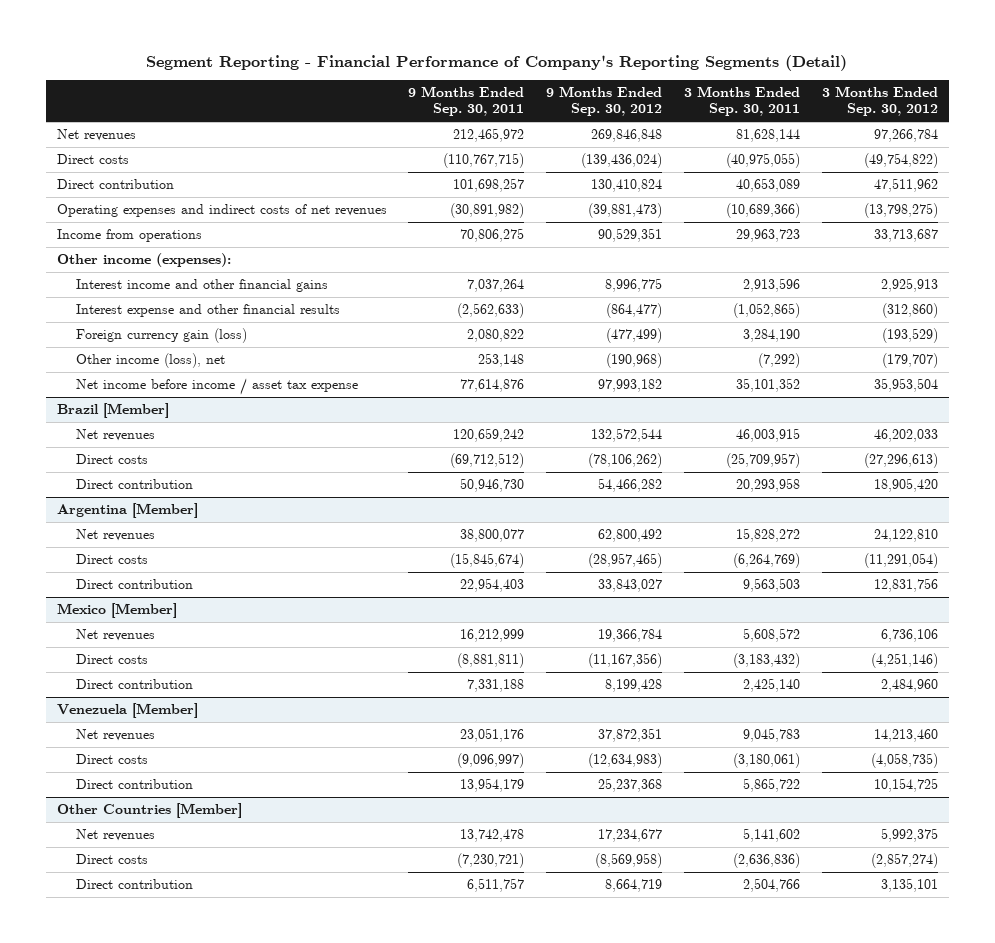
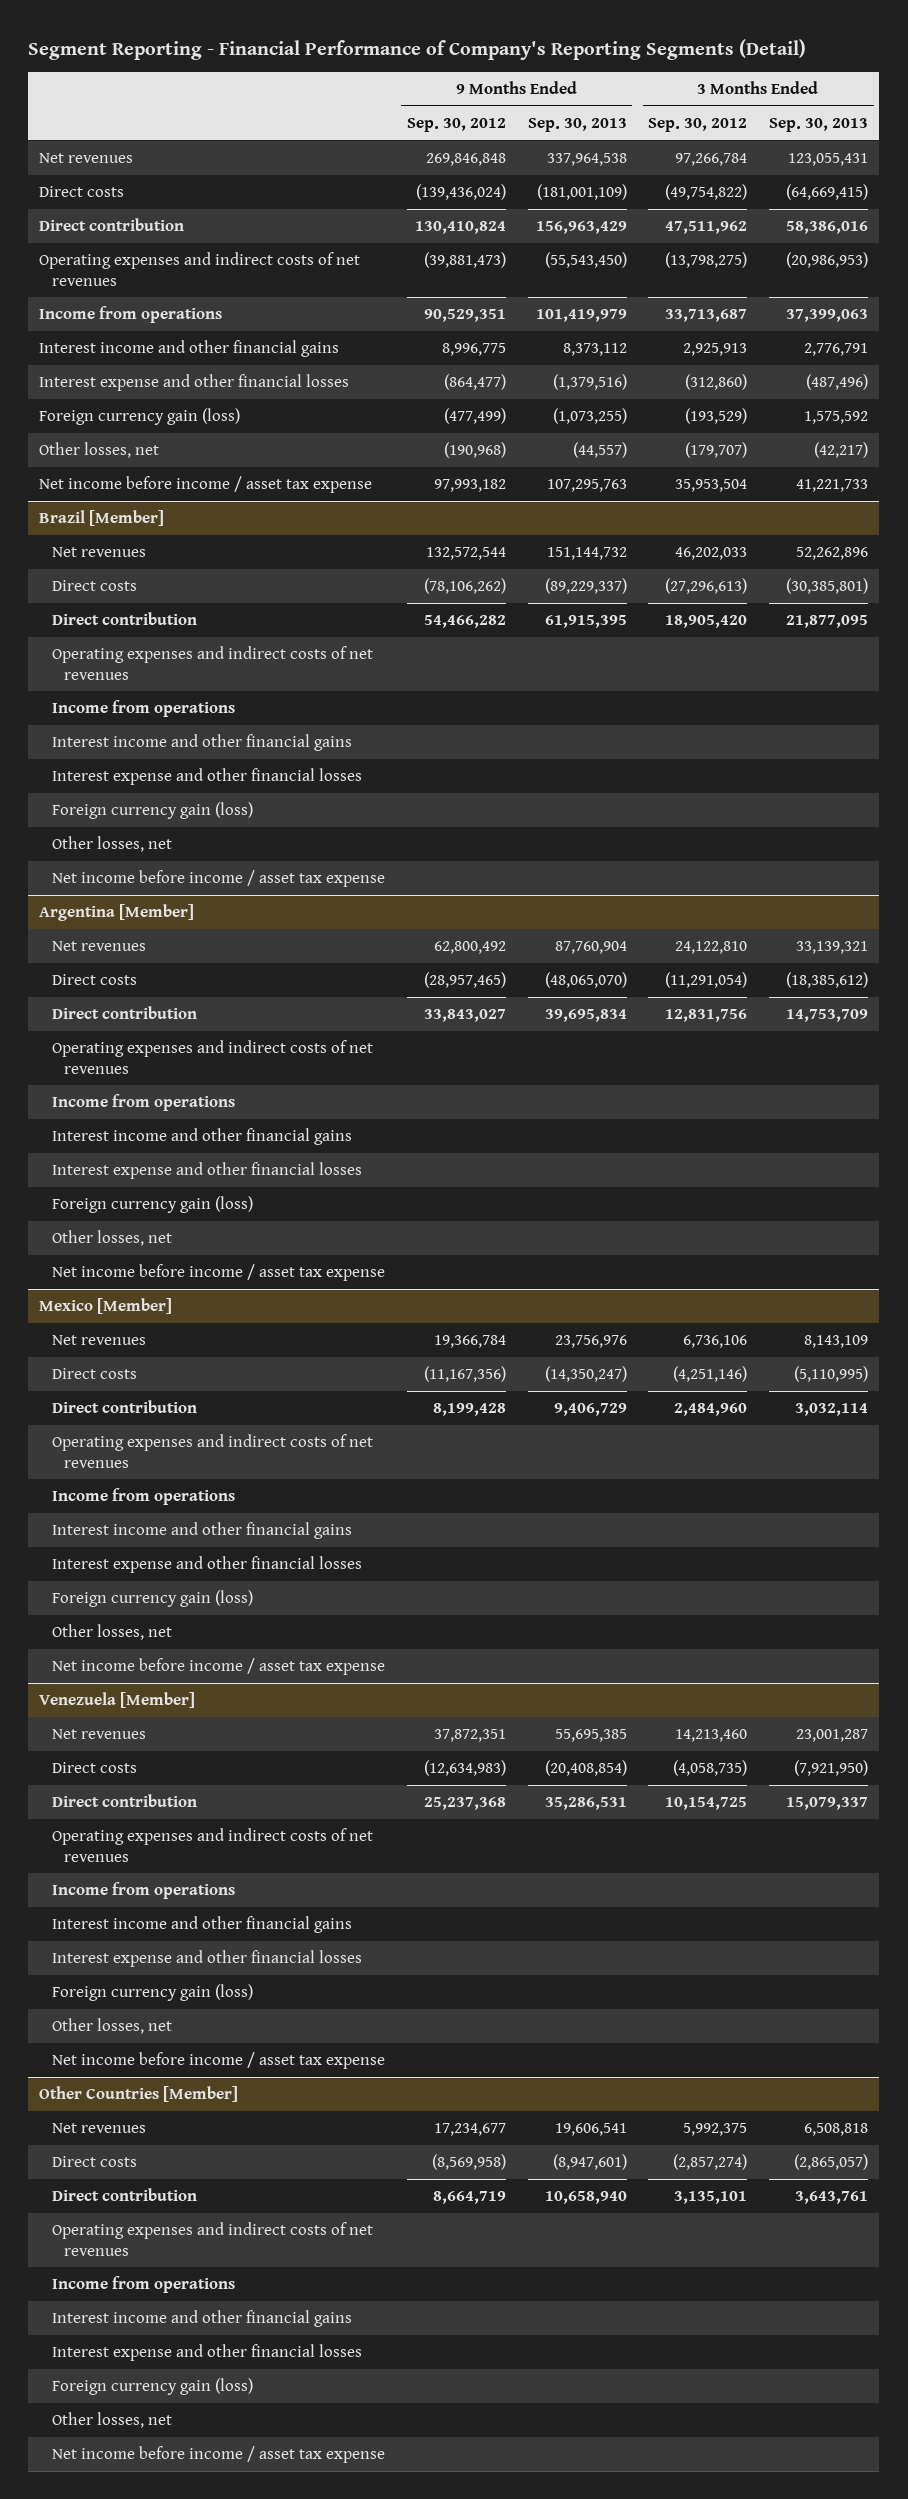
[408,86,525,117] 9 Months Ended Sep. 30, 2011 -> none
[684,86,801,117] 3 Months Ended Sep. 30, 2011 -> none
none -> [527,118,627,133] Sep. 30, 2013
none -> [769,118,869,133] Sep. 30, 2013
[56,253,231,268] Other income (expenses): -> none
[75,304,340,318] Interest expense and other financial results -> [39,374,350,392] Interest expense and other financial losses
[75,353,225,369] Other income (loss), net -> [39,442,160,459] Other losses, net
none -> [51,646,373,680] Operating expenses and indirect costs of net revenues
none -> [51,700,235,718] Income from operations
none -> [51,734,352,752] Interest income and other financial gains
none -> [51,768,362,786] Interest expense and other financial losses
none -> [51,802,253,820] Foreign currency gain (loss)
none -> [51,836,172,853] Other losses, net
none -> [51,870,385,888] Net income before income / asset tax expense
none -> [51,1040,373,1074] Operating expenses and indirect costs of net revenues
none -> [51,1094,235,1112] Income from operations
none -> [51,1128,352,1146] Interest income and other financial gains
none -> [51,1162,362,1180] Interest expense and other financial losses
none -> [51,1196,253,1214] Foreign currency gain (loss)
none -> [51,1230,172,1247] Other losses, net
none -> [51,1264,385,1282] Net income before income / asset tax expense
none -> [51,1434,373,1468] Operating expenses and indirect costs of net revenues
none -> [51,1488,235,1506] Income from operations
none -> [51,1522,352,1540] Interest income and other financial gains
none -> [51,1556,362,1574] Interest expense and other financial losses
none -> [51,1590,253,1608] Foreign currency gain (loss)
none -> [51,1624,172,1641] Other losses, net
none -> [51,1658,385,1676] Net income before income / asset tax expense
none -> [51,1828,373,1862] Operating expenses and indirect costs of net revenues
none -> [51,1882,235,1900] Income from operations
none -> [51,1916,352,1934] Interest income and other financial gains
none -> [51,1950,362,1968] Interest expense and other financial losses
none -> [51,1984,253,2002] Foreign currency gain (loss)
none -> [51,2018,172,2035] Other losses, net
none -> [51,2052,385,2070] Net income before income / asset tax expense
none -> [51,2222,373,2256] Operating expenses and indirect costs of net revenues
none -> [51,2276,235,2294] Income from operations
none -> [51,2310,352,2328] Interest income and other financial gains
none -> [51,2344,362,2362] Interest expense and other financial losses
none -> [51,2378,253,2396] Foreign currency gain (loss)
none -> [51,2412,172,2429] Other losses, net
none -> [51,2446,385,2464] Net income before income / asset tax expense

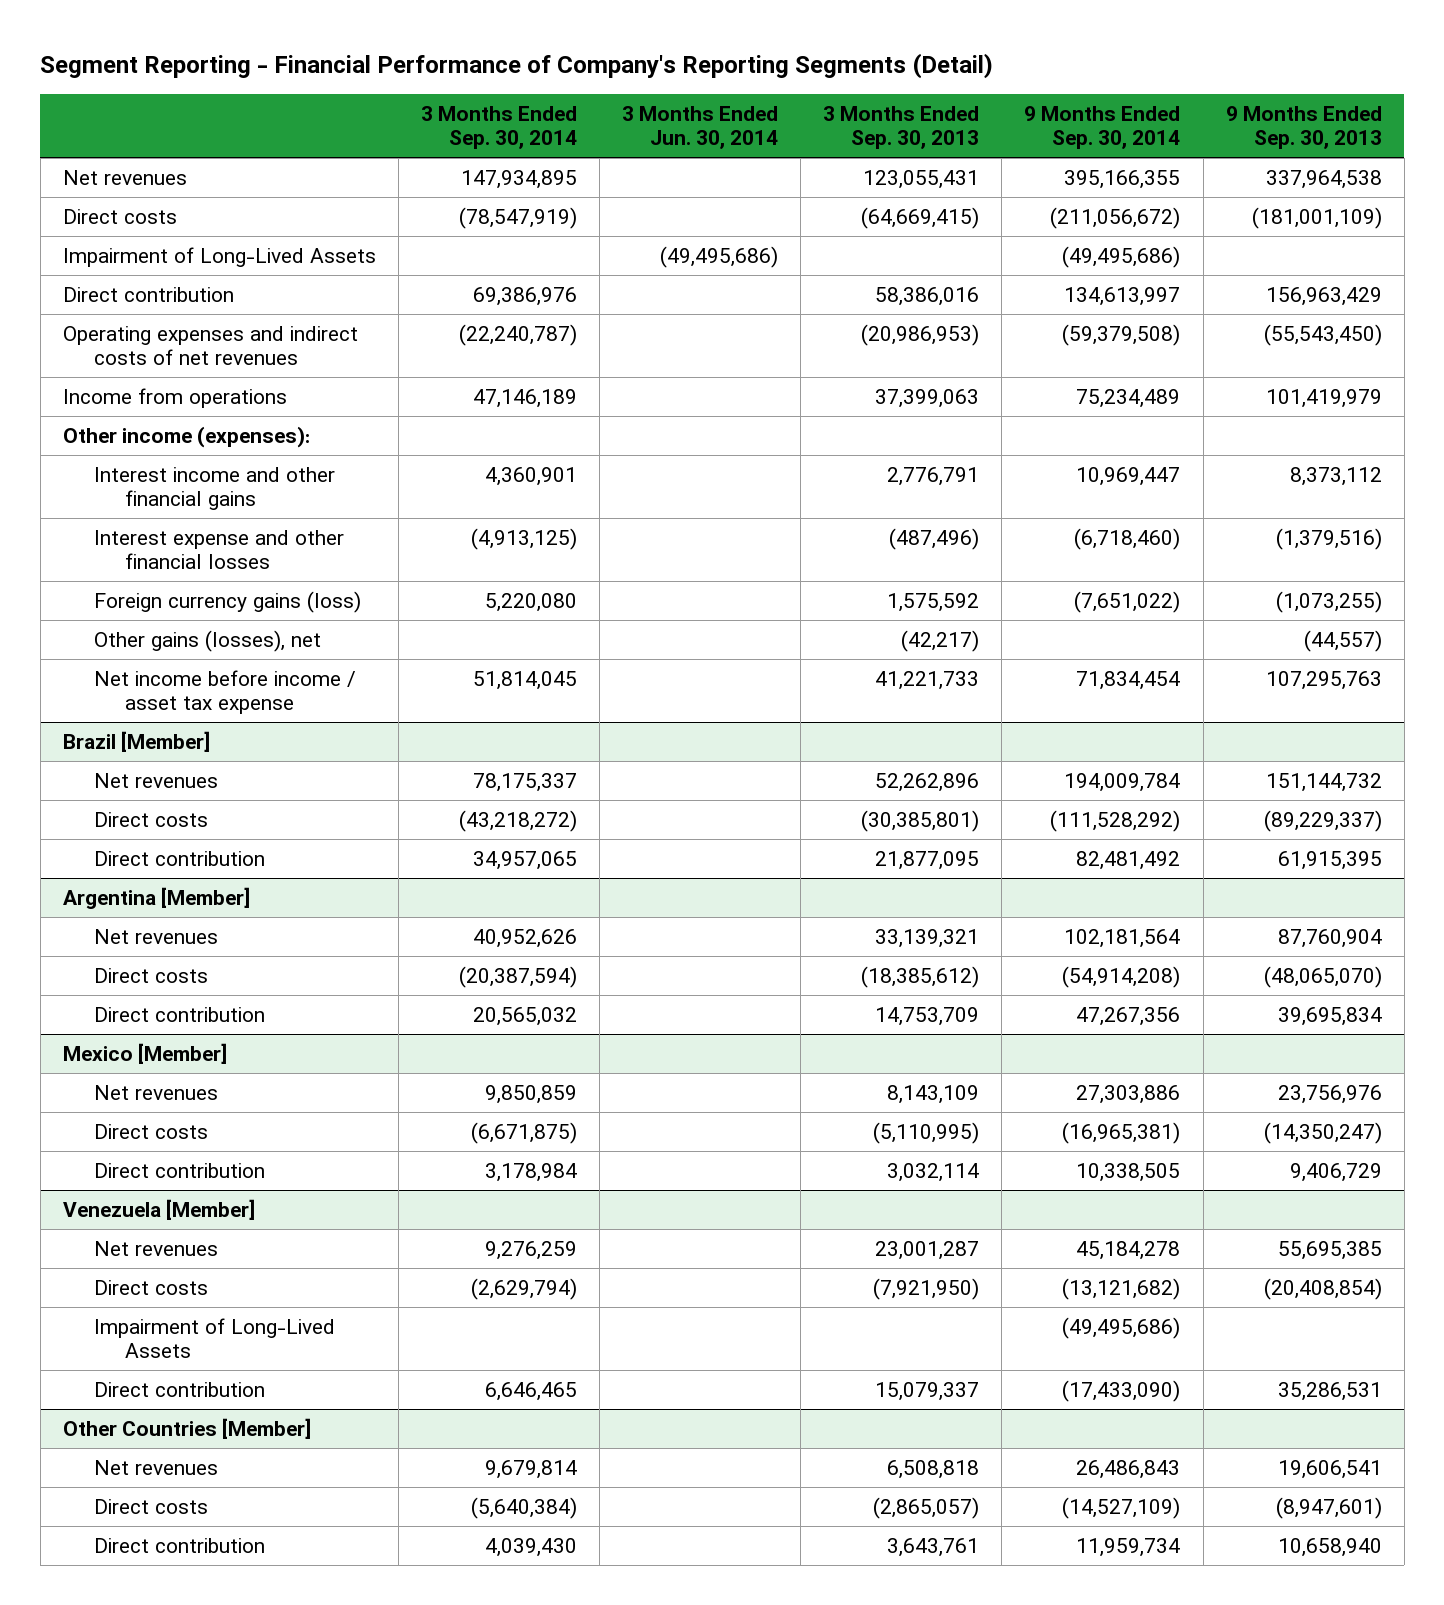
[406,118,506,133] Sep. 30, 2012 -> none
[648,118,748,133] Sep. 30, 2012 -> none
none -> [420,105,577,150] 3 Months Ended Sep. 30, 2014
none -> [622,105,779,150] 3 Months Ended Jun. 30, 2014
none -> [1024,105,1181,150] 9 Months Ended Sep. 30, 2014
none -> [62,246,376,267] Impairment of Long-Lived Assets
none -> [62,425,310,448] Other income (expenses):
[39,408,241,426] Foreign currency gain (loss) -> [94,590,362,613] Foreign currency gains (loss)
[39,442,160,459] Other losses, net -> [94,629,322,652] Other gains (losses), net
[51,646,373,680] Operating expenses and indirect costs of net revenues -> none
[51,700,235,718] Income from operations -> none
[51,734,352,752] Interest income and other financial gains -> none
[51,768,362,786] Interest expense and other financial losses -> none
[51,802,253,820] Foreign currency gain (loss) -> none
[51,836,172,853] Other losses, net -> none
[51,870,385,888] Net income before income / asset tax expense -> none
[51,1040,373,1074] Operating expenses and indirect costs of net revenues -> none
[51,1094,235,1112] Income from operations -> none
[51,1128,352,1146] Interest income and other financial gains -> none
[51,1162,362,1180] Interest expense and other financial losses -> none
[51,1196,253,1214] Foreign currency gain (loss) -> none
[51,1230,172,1247] Other losses, net -> none
[51,1264,385,1282] Net income before income / asset tax expense -> none
[51,1434,373,1468] Operating expenses and indirect costs of net revenues -> none
[51,1488,235,1506] Income from operations -> none
[51,1522,352,1540] Interest income and other financial gains -> none
[51,1556,362,1574] Interest expense and other financial losses -> none
[51,1590,253,1608] Foreign currency gain (loss) -> none
[51,1624,172,1641] Other losses, net -> none
[51,1658,385,1676] Net income before income / asset tax expense -> none
none -> [94,1317,336,1359] Impairment of Long-Lived Assets
[51,1828,373,1862] Operating expenses and indirect costs of net revenues -> none
[51,1882,235,1900] Income from operations -> none
[51,1916,352,1934] Interest income and other financial gains -> none
[51,1950,362,1968] Interest expense and other financial losses -> none
[51,1984,253,2002] Foreign currency gain (loss) -> none
[51,2018,172,2035] Other losses, net -> none
[51,2052,385,2070] Net income before income / asset tax expense -> none
[51,2222,373,2256] Operating expenses and indirect costs of net revenues -> none
[51,2276,235,2294] Income from operations -> none
[51,2310,352,2328] Interest income and other financial gains -> none
[51,2344,362,2362] Interest expense and other financial losses -> none
[51,2378,253,2396] Foreign currency gain (loss) -> none
[51,2412,172,2429] Other losses, net -> none
[51,2446,385,2464] Net income before income / asset tax expense -> none

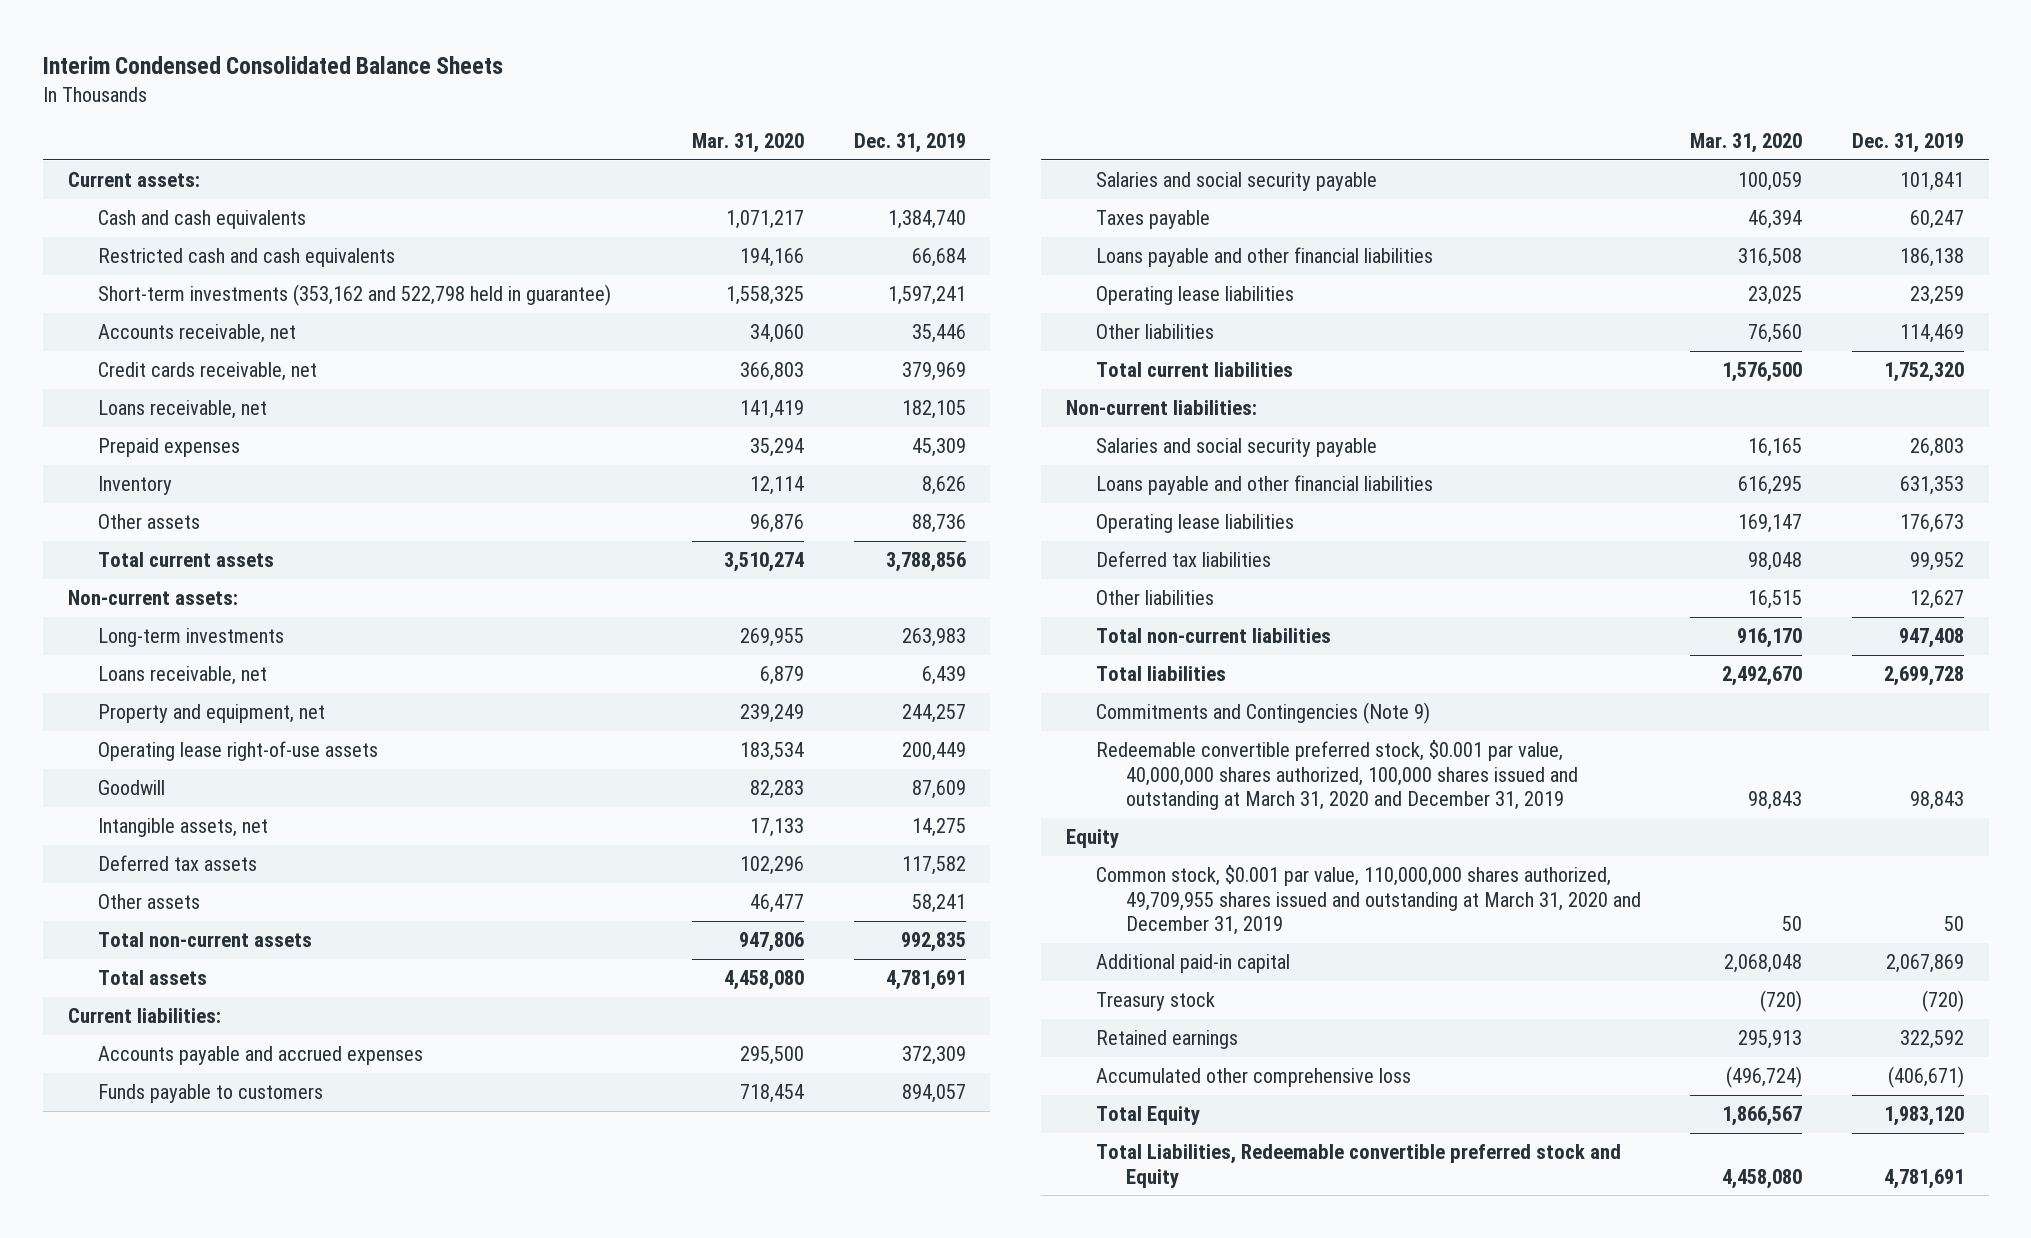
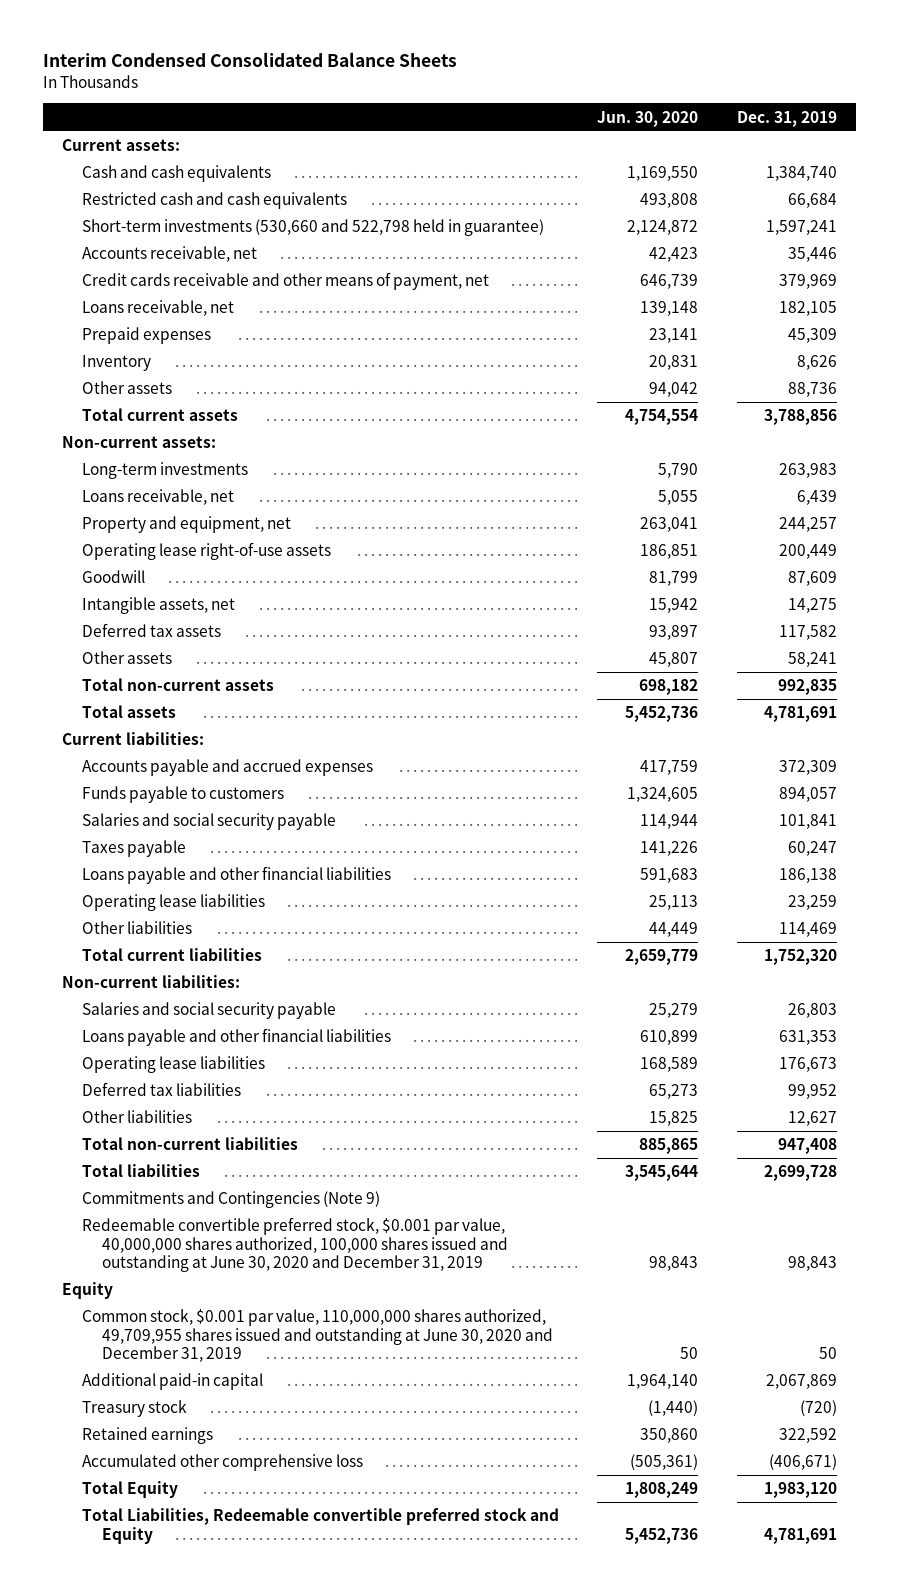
[692,133,805,154] Mar. 31, 2020 -> none
none -> [597,110,699,127] Jun. 30, 2020
[97,284,611,307] Short-term investments (353,162 and 522,798 held in guarantee) -> [82,219,545,237] Short-term investments (530,660 and 522,798 held in guarantee)
[97,362,317,382] Credit cards receivable, net -> [82,272,490,291] Credit cards receivable and other means of payment, net
[1095,740,1578,811] Redeemable convertible preferred stock, $0.001 par value, 40,000,000 shares authorized, 100,000 shares issued and outstanding at March 31, 2020 and December 31, 2019 -> [82,1217,508,1273] Redeemable convertible preferred stock, $0.001 par value, 40,000,000 shares authorized, 100,000 shares issued and outstanding at June 30, 2020 and December 31, 2019
[1095,865,1641,936] Common stock, $0.001 par value, 110,000,000 shares authorized, 49,709,955 shares issued and outstanding at March 31, 2020 and December 31, 2019 -> [82,1309,553,1363] Common stock, $0.001 par value, 110,000,000 shares authorized, 49,709,955 shares issued and outstanding at June 30, 2020 and December 31, 2019

